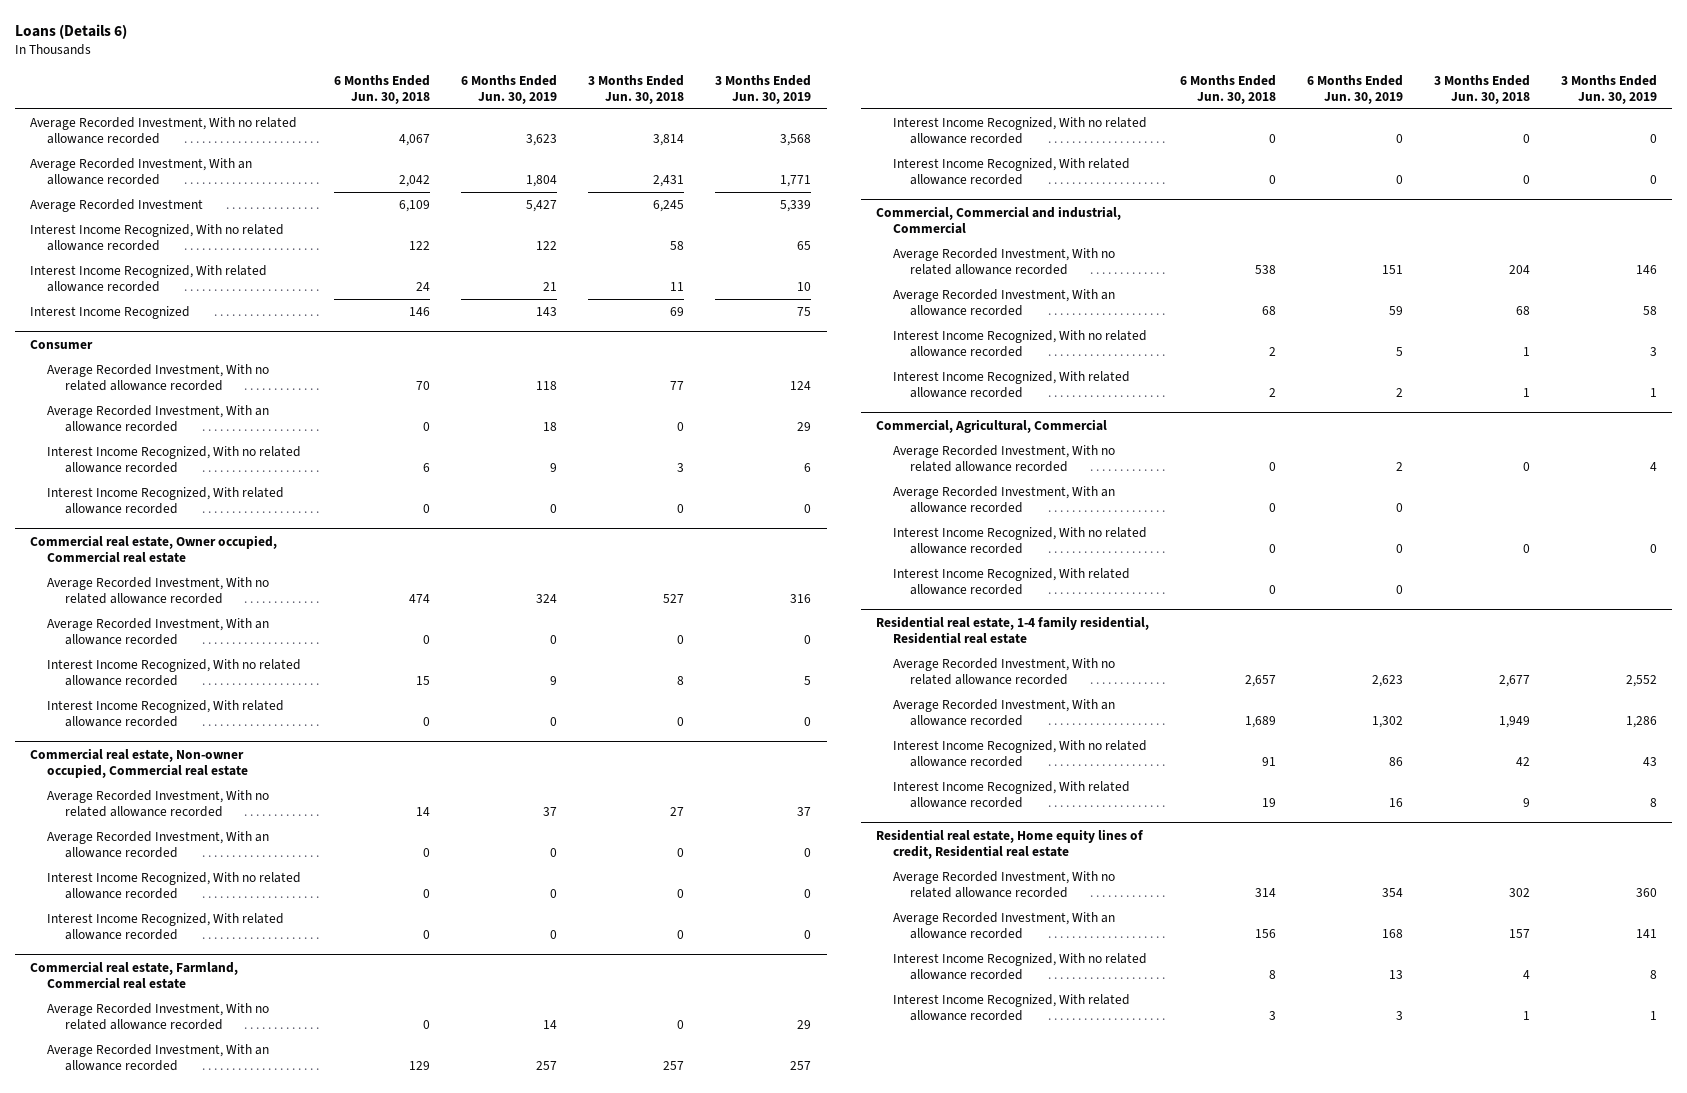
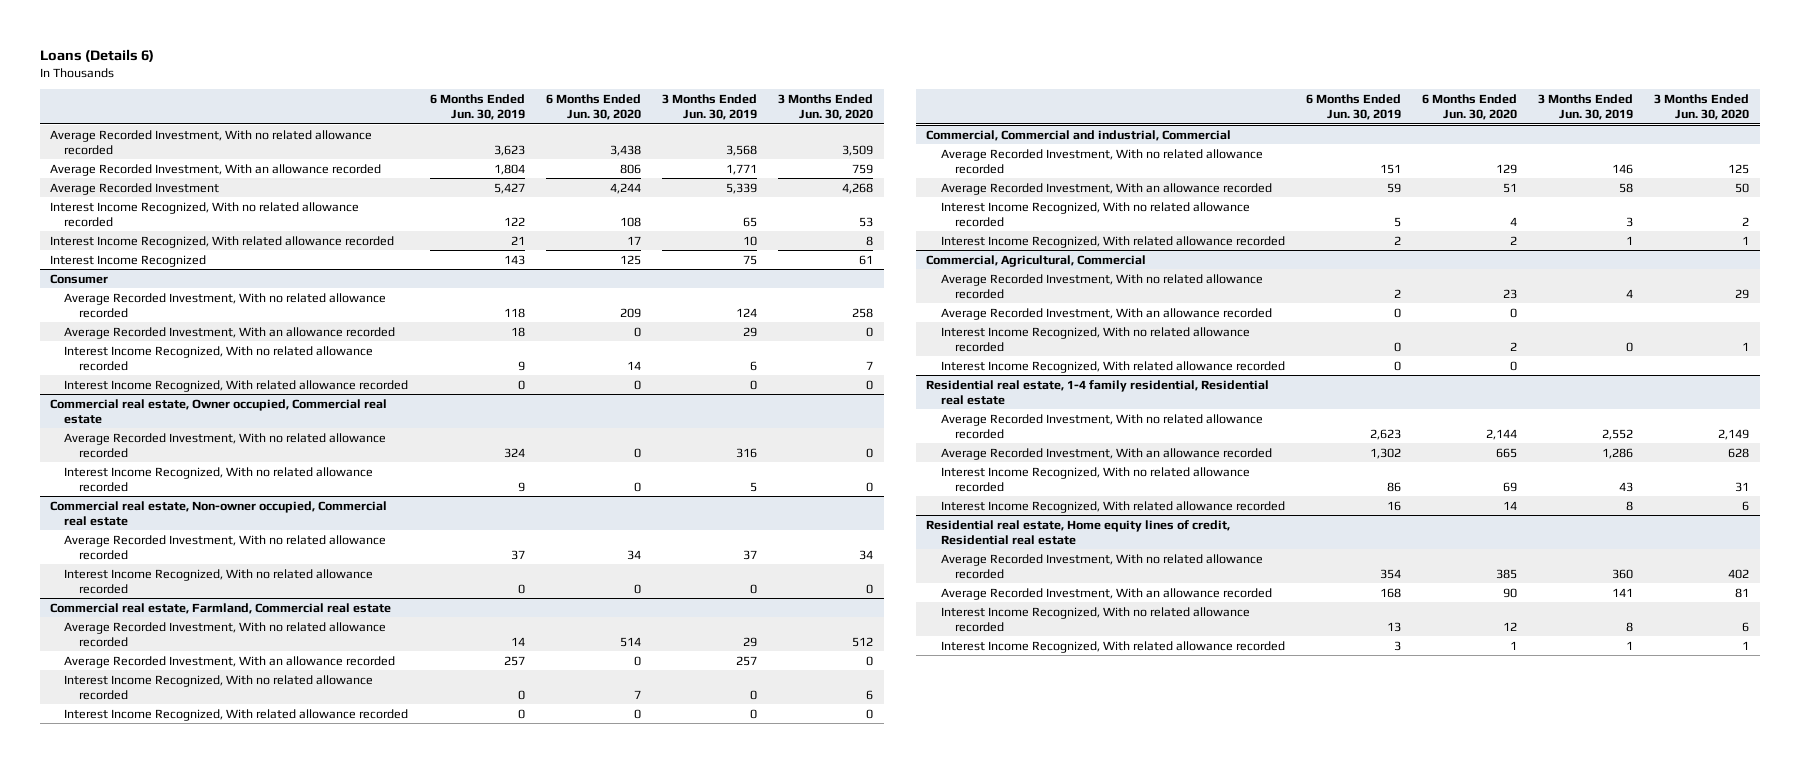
[334,74,431,104] 6 Months Ended Jun. 30, 2018 -> none
[588,74,685,104] 3 Months Ended Jun. 30, 2018 -> none
none -> [545,94,641,121] 6 Months Ended Jun. 30, 2020
none -> [778,94,874,121] 3 Months Ended Jun. 30, 2020
[47,618,270,645] Average Recorded Investment, With an allowance recorded -> none
[47,700,285,727] Interest Income Recognized, With related allowance recorded -> none
[47,831,270,858] Average Recorded Investment, With an allowance recorded -> none
[47,913,285,940] Interest Income Recognized, With related allowance recorded -> none

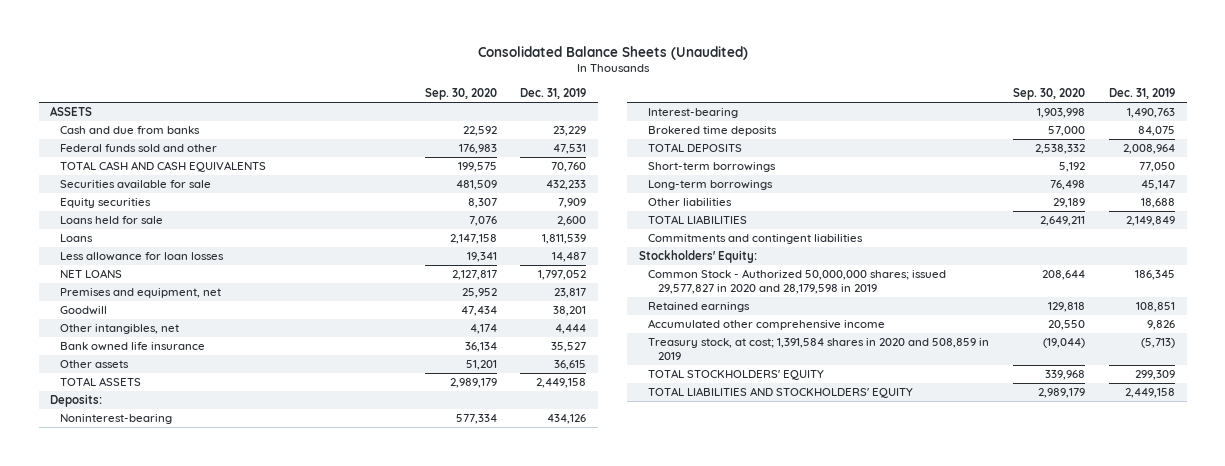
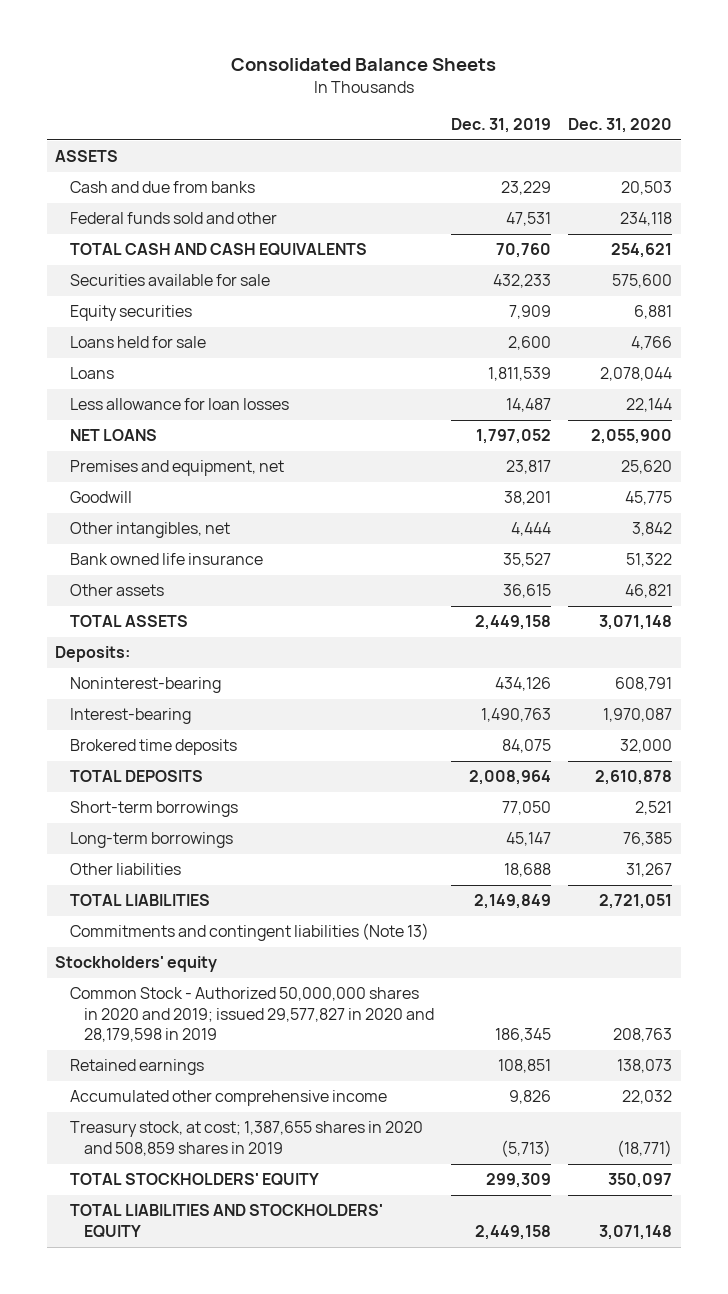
[477,45,748,60] Consolidated Balance Sheets (Unaudited) -> [230,58,496,72] Consolidated Balance Sheets
[424,88,497,101] Sep. 30, 2020 -> none
none -> [568,118,673,134] Dec. 31, 2020
[648,234,864,245] Commitments and contingent liabilities -> [69,923,429,942] Commitments and contingent liabilities (Note 13)
[639,250,758,264] Stockholders' Equity: -> [55,956,218,973] Stockholders' equity
[648,269,947,295] Common Stock - Authorized 50,000,000 shares; issued 29,577,827 in 2020 and 28,179,598 in 2019 -> [69,987,434,1043] Common Stock - Authorized 50,000,000 shares in 2020 and 2019; issued 29,577,827 in 2020 and 28,179,598 in 2019
[648,338,990,361] Treasury stock, at cost; 1,391,584 shares in 2020 and 508,859 in 2019 -> [69,1121,423,1156] Treasury stock, at cost; 1,387,655 shares in 2020 and 508,859 shares in 2019

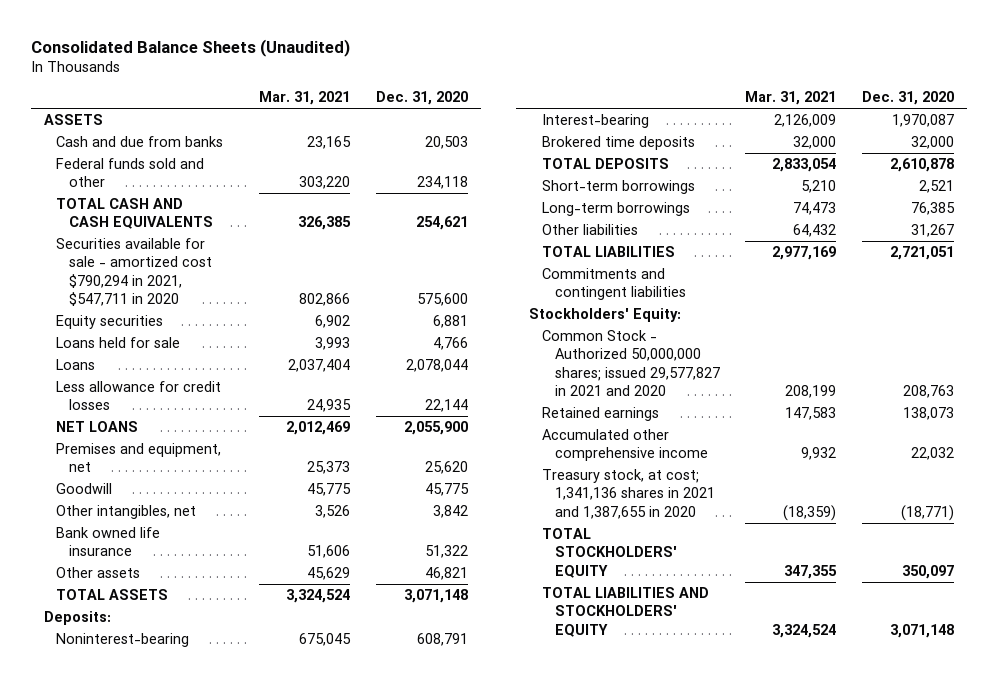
[230,58,496,72] Consolidated Balance Sheets -> [30,38,350,57] Consolidated Balance Sheets (Unaudited)
[450,118,551,134] Dec. 31, 2019 -> none
none -> [259,91,351,106] Mar. 31, 2021
[69,274,270,287] Securities available for sale -> [56,238,212,307] Securities available for sale - amortized cost $790,294 in 2021, $547,711 in 2020
[69,398,289,411] Less allowance for loan losses -> [56,381,222,411] Less allowance for credit losses
[69,923,429,942] Commitments and contingent liabilities (Note 13) -> [541,268,686,301] Commitments and contingent liabilities
[55,956,218,973] Stockholders' equity -> [529,308,682,323] Stockholders' Equity:
[69,987,434,1043] Common Stock - Authorized 50,000,000 shares in 2020 and 2019; issued 29,577,827 in 2020 and 28,179,598 in 2019 -> [541,330,720,397] Common Stock - Authorized 50,000,000 shares; issued 29,577,827 in 2021 and 2020
[69,1121,423,1156] Treasury stock, at cost; 1,387,655 shares in 2020 and 508,859 shares in 2019 -> [541,469,715,519] Treasury stock, at cost; 1,341,136 shares in 2021 and 1,387,655 in 2020

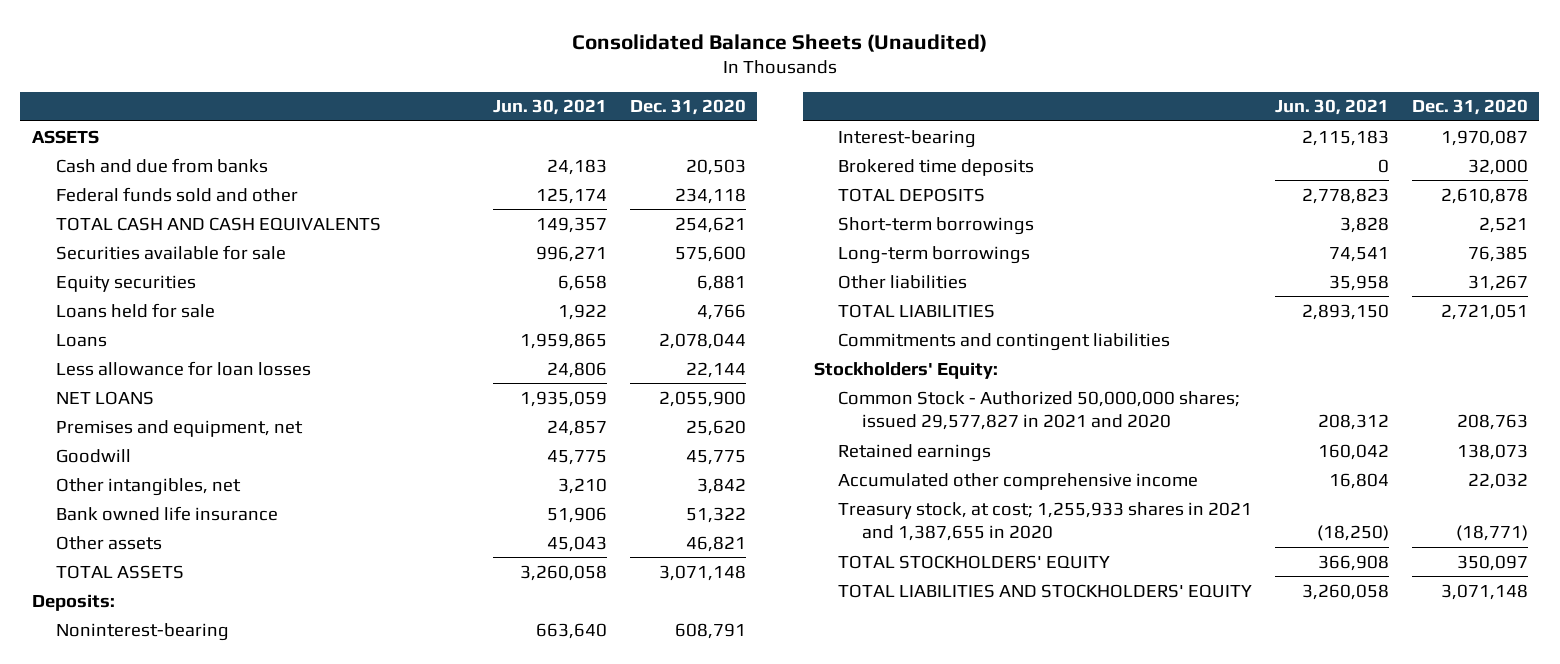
[259,91,351,106] Mar. 31, 2021 -> none
none -> [492,99,607,116] Jun. 30, 2021
[56,238,212,307] Securities available for sale - amortized cost $790,294 in 2021, $547,711 in 2020 -> [55,244,286,260] Securities available for sale
[56,381,222,411] Less allowance for credit losses -> [55,360,311,376] Less allowance for loan losses
[541,469,715,519] Treasury stock, at cost; 1,341,136 shares in 2021 and 1,387,655 in 2020 -> [837,501,1252,541] Treasury stock, at cost; 1,255,933 shares in 2021 and 1,387,655 in 2020

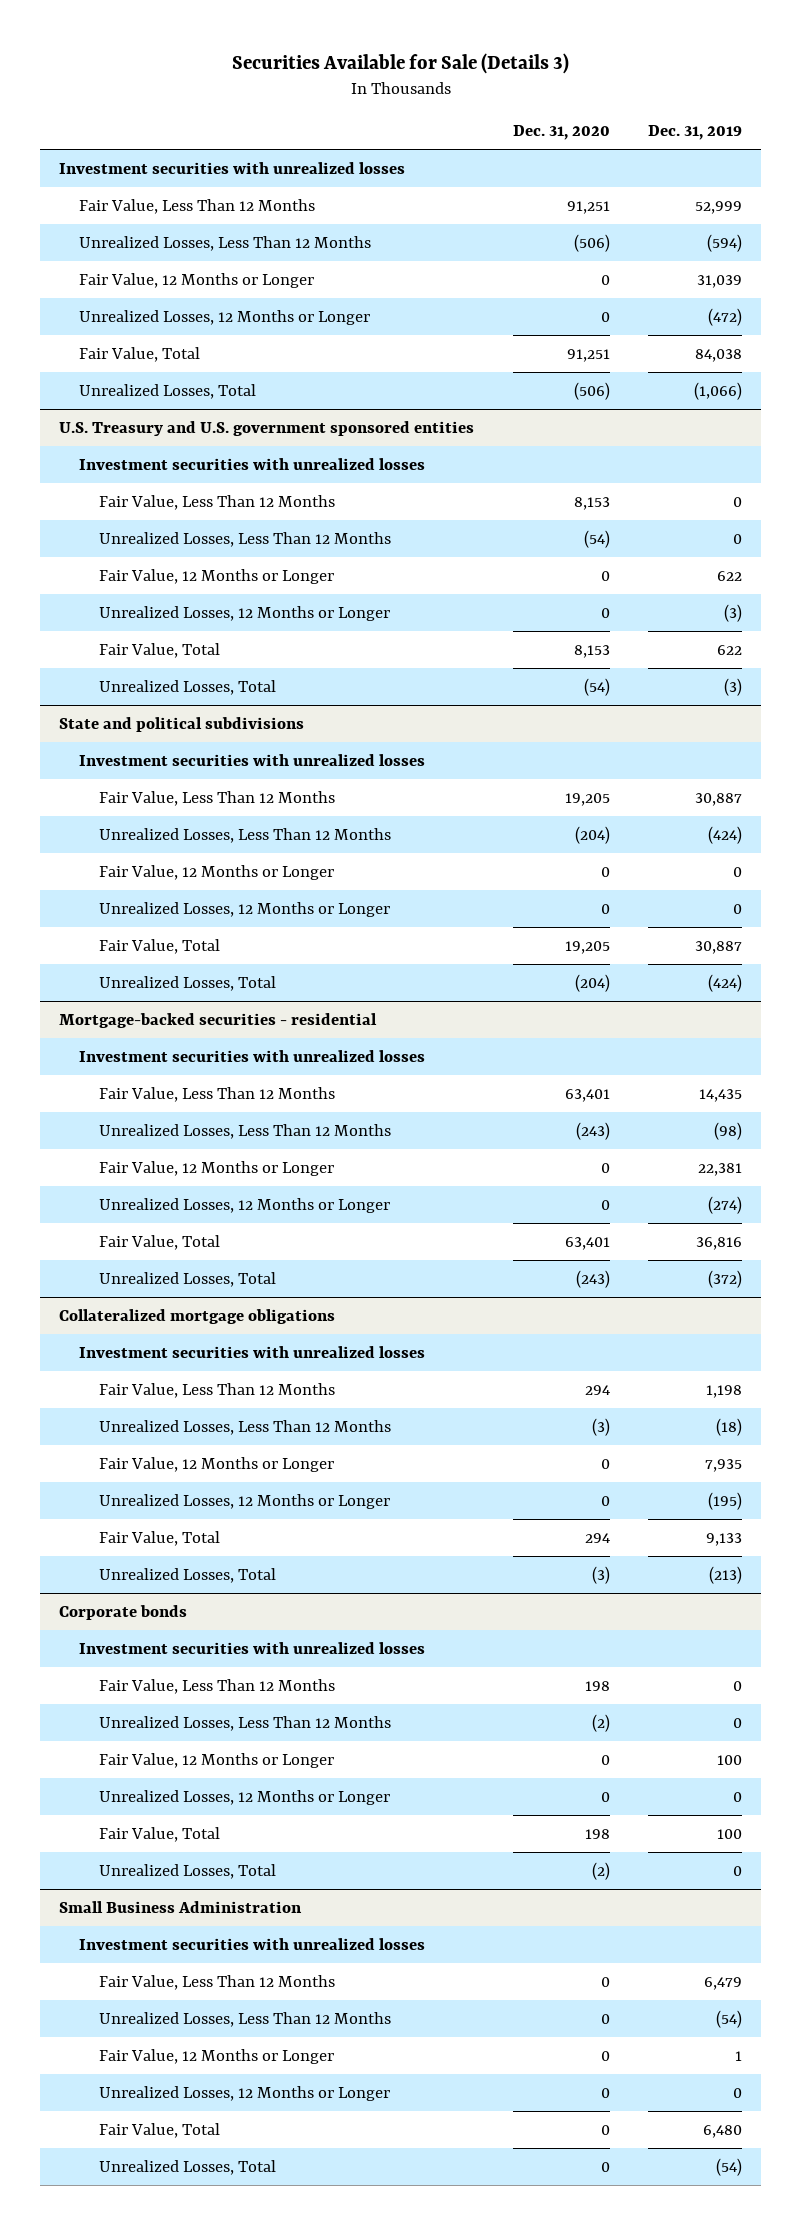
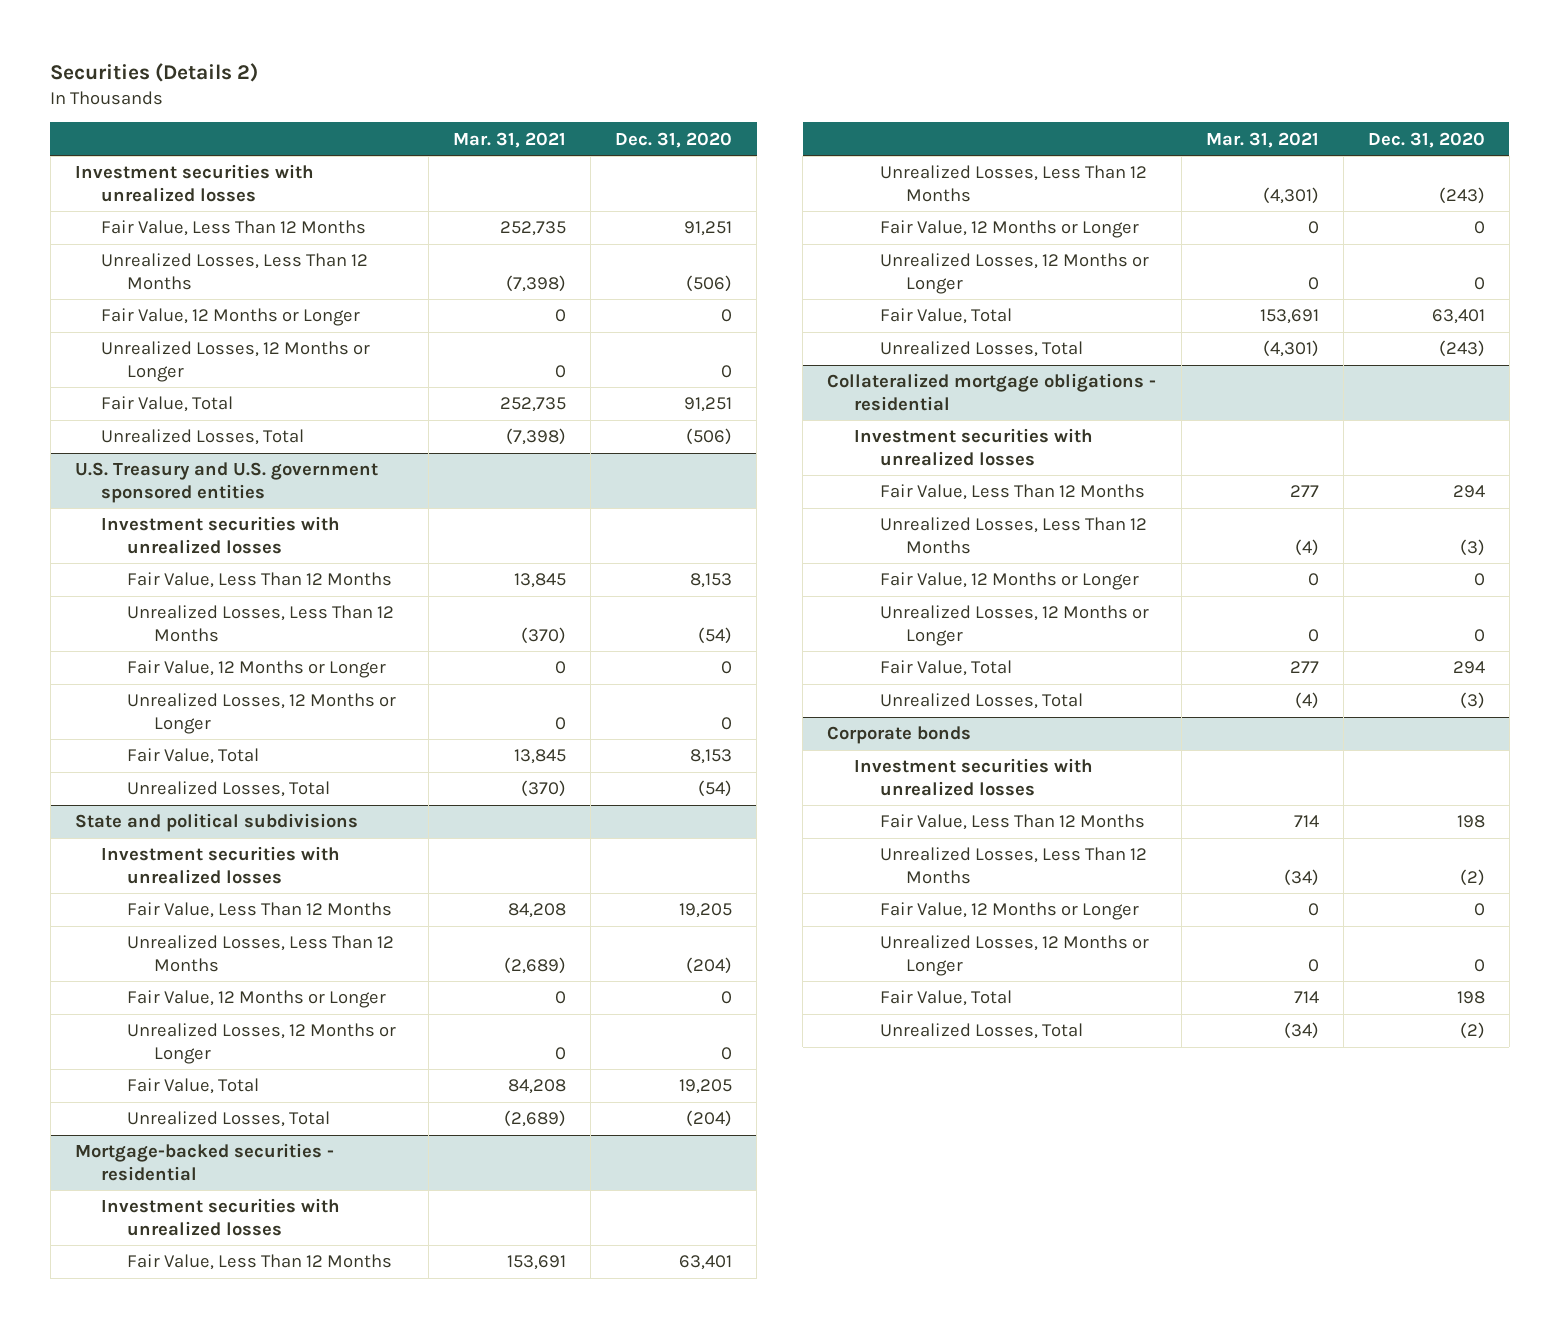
[231,53,569,75] Securities Available for Sale (Details 3) -> [50,62,259,82] Securities (Details 2)
[647,125,742,141] Dec. 31, 2019 -> none
none -> [452,131,566,148] Mar. 31, 2021
[59,1308,336,1324] Collateralized mortgage obligations -> [827,373,1157,411] Collateralized mortgage obligations - residential
[59,1900,303,1913] Small Business Administration -> none
[79,1937,426,1950] Investment securities with unrealized losses -> none
[98,1974,335,1990] Fair Value, Less Than 12 Months -> none
[98,2011,391,2027] Unrealized Losses, Less Than 12 Months -> none
[98,2048,334,2064] Fair Value, 12 Months or Longer -> none
[98,2085,390,2101] Unrealized Losses, 12 Months or Longer -> none
[98,2122,220,2138] Fair Value, Total -> none
[98,2159,276,2175] Unrealized Losses, Total -> none

